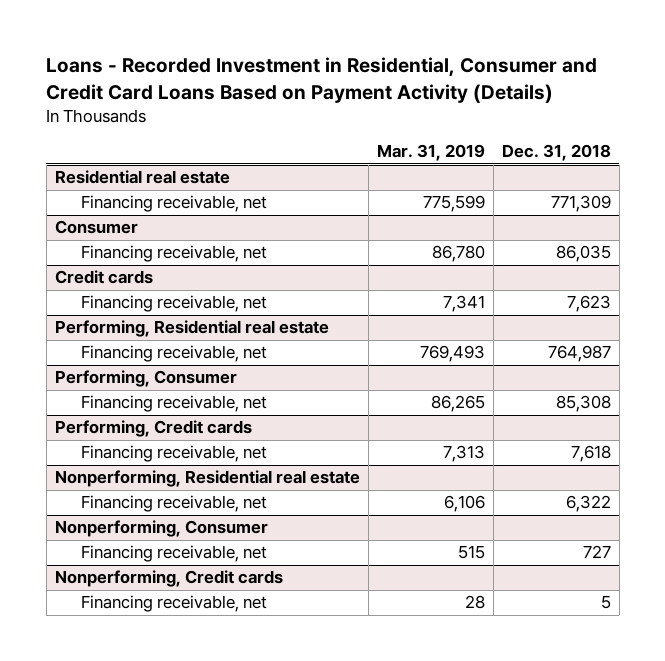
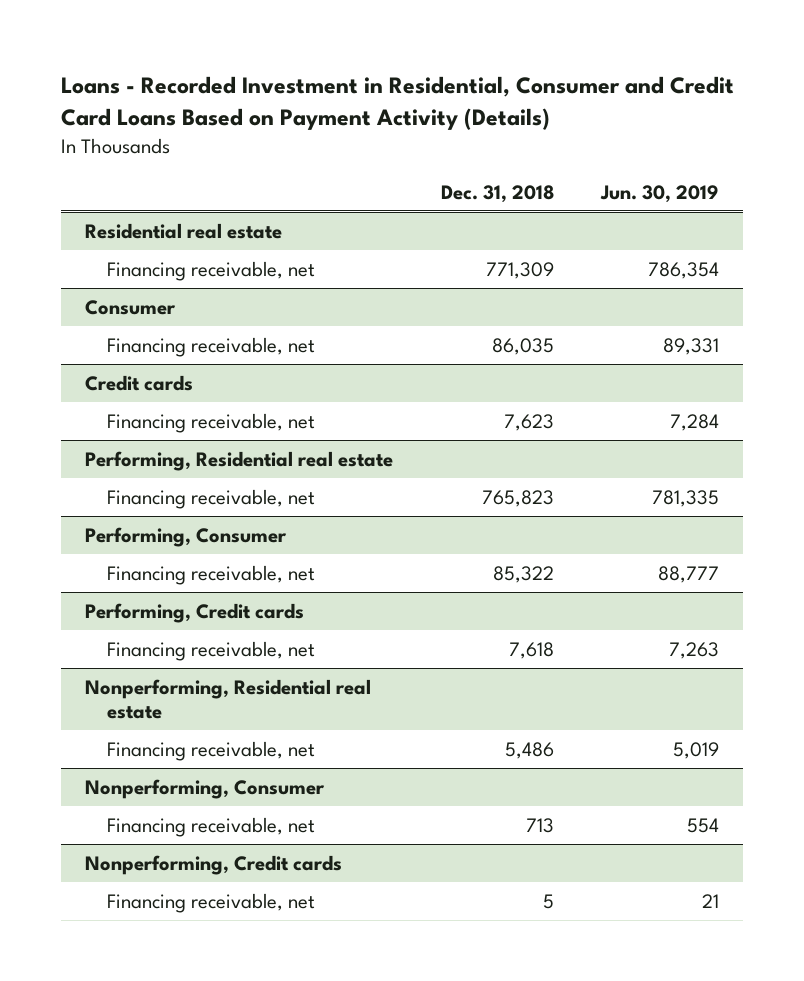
[376,144,485,162] Mar. 31, 2019 -> none
none -> [600,184,720,203] Jun. 30, 2019
[547,345,611,363] 764,987 -> [481,489,554,507] 765,823
[555,395,611,413] 85,308 -> [492,565,554,583] 85,322
[565,495,611,513] 6,322 -> [504,741,554,759] 5,486
[582,545,611,559] 727 -> [525,817,554,833] 713

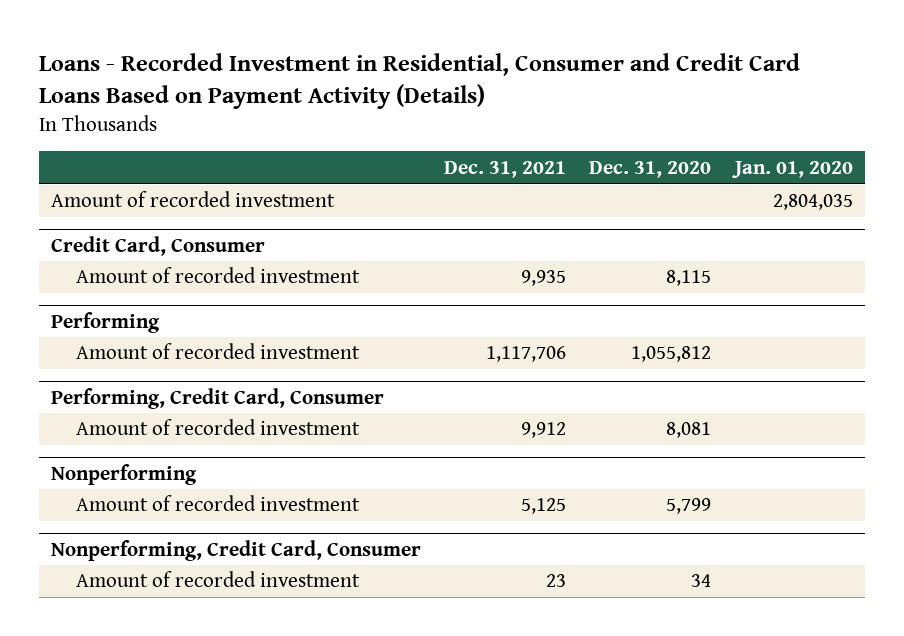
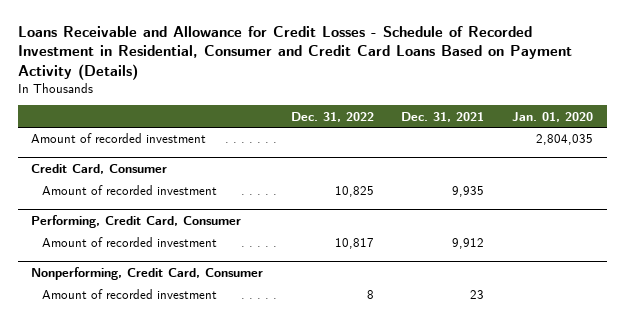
[39,53,801,110] Loans - Recorded Investment in Residential, Consumer and Credit Card Loans Based on Payment Activity (Details) -> [17,25,572,80] Loans Receivable and Allowance for Credit Losses - Schedule of Recorded Investment in Residential, Consumer and Credit Card Loans Based on Payment Activity (Details)
[589,160,712,178] Dec. 31, 2020 -> none
none -> [290,111,374,122] Dec. 31, 2022
[50,311,160,333] Performing -> none
[75,343,360,360] Amount of recorded investment -> none
[50,463,197,485] Nonperforming -> none
[75,495,360,512] Amount of recorded investment -> none

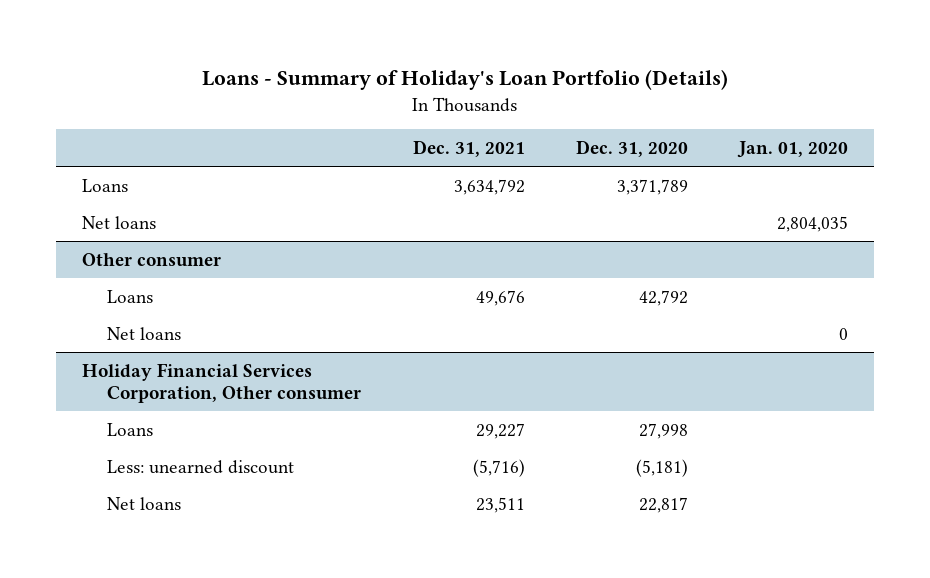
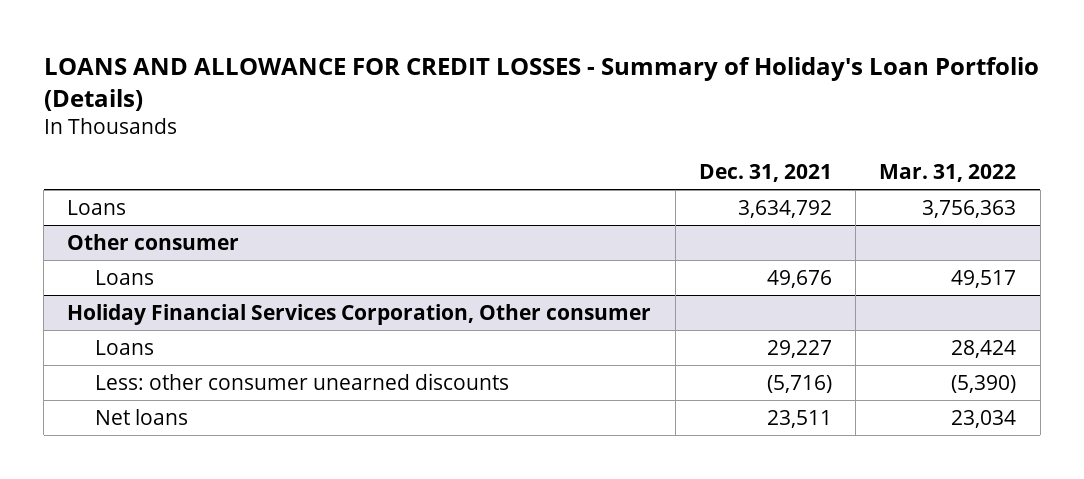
[201,69,728,91] Loans - Summary of Holiday's Loan Portfolio (Details) -> [43,57,1039,111] LOANS AND ALLOWANCE FOR CREDIT LOSSES - Summary of Holiday's Loan Portfolio (Details)
[575,139,688,157] Dec. 31, 2020 -> none
[737,140,849,158] Jan. 01, 2020 -> none
none -> [879,164,1017,183] Mar. 31, 2022
[81,215,156,229] Net loans -> none
[107,326,182,340] Net loans -> none
[107,459,295,474] Less: unearned discount -> [94,372,509,390] Less: other consumer unearned discounts

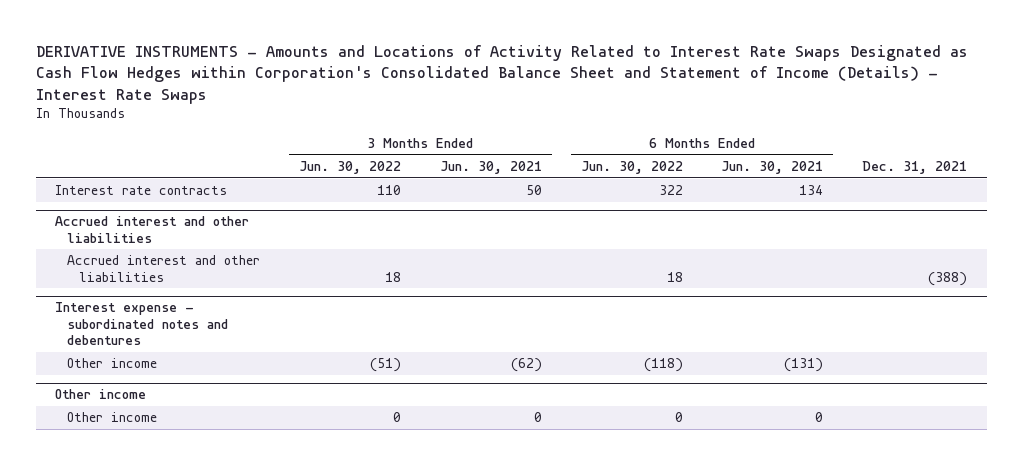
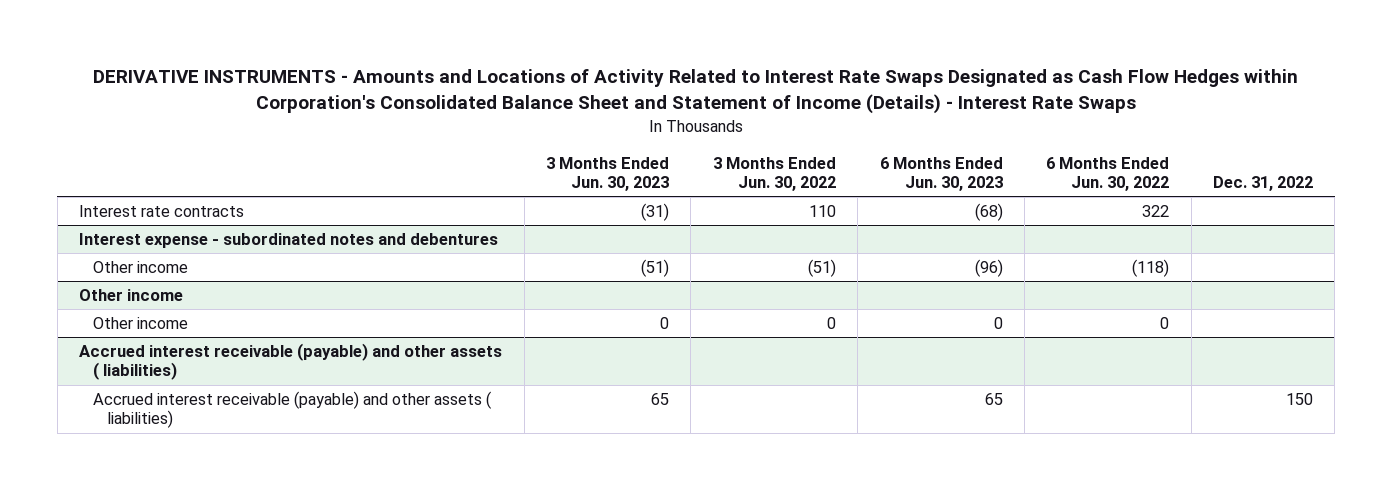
[439,160,542,174] Jun. 30, 2021 -> none
[721,160,824,174] Jun. 30, 2021 -> none
[862,160,968,174] Dec. 31, 2021 -> none
none -> [546,156,670,192] 3 Months Ended Jun. 30, 2023
none -> [879,156,1003,192] 6 Months Ended Jun. 30, 2023
none -> [1212,176,1313,192] Dec. 31, 2022
[55,216,250,243] Accrued interest and other liabilities -> none
[67,255,261,282] Accrued interest and other liabilities -> none
none -> [79,342,503,381] Accrued interest receivable (payable) and other assets ( liabilities)
none -> [93,390,492,429] Accrued interest receivable (payable) and other assets ( liabilities)

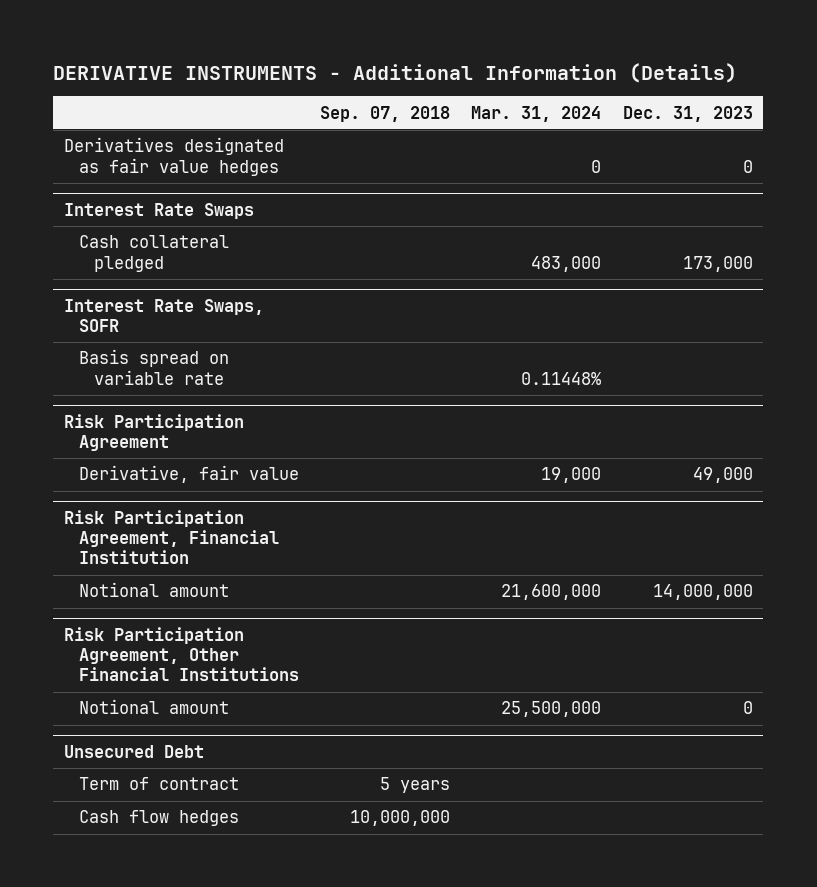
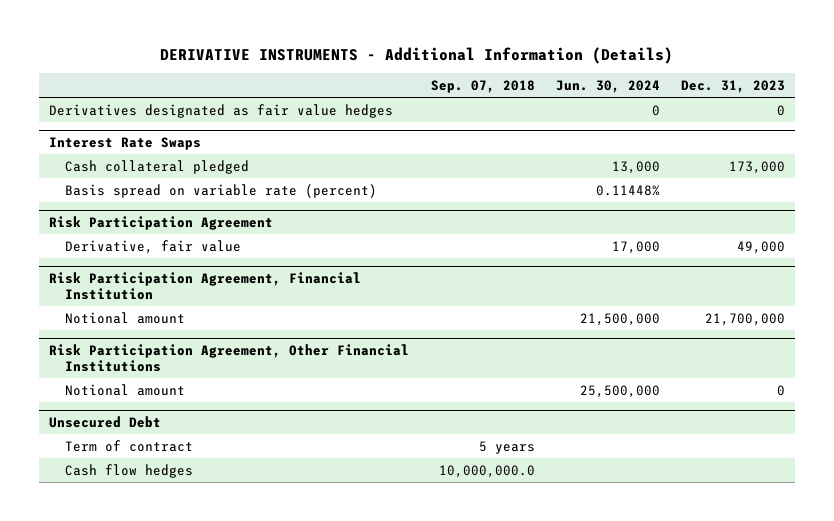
[471,105,602,122] Mar. 31, 2024 -> none
none -> [555,79,660,93] Jun. 30, 2024
[63,298,264,333] Interest Rate Swaps, SOFR -> none
[79,349,230,385] Basis spread on variable rate -> [65,183,378,198] Basis spread on variable rate (percent)
[652,584,753,601] 14,000,000 -> [704,312,785,326] 21,700,000
[350,810,451,827] 10,000,000 -> [438,464,535,478] 10,000,000.0

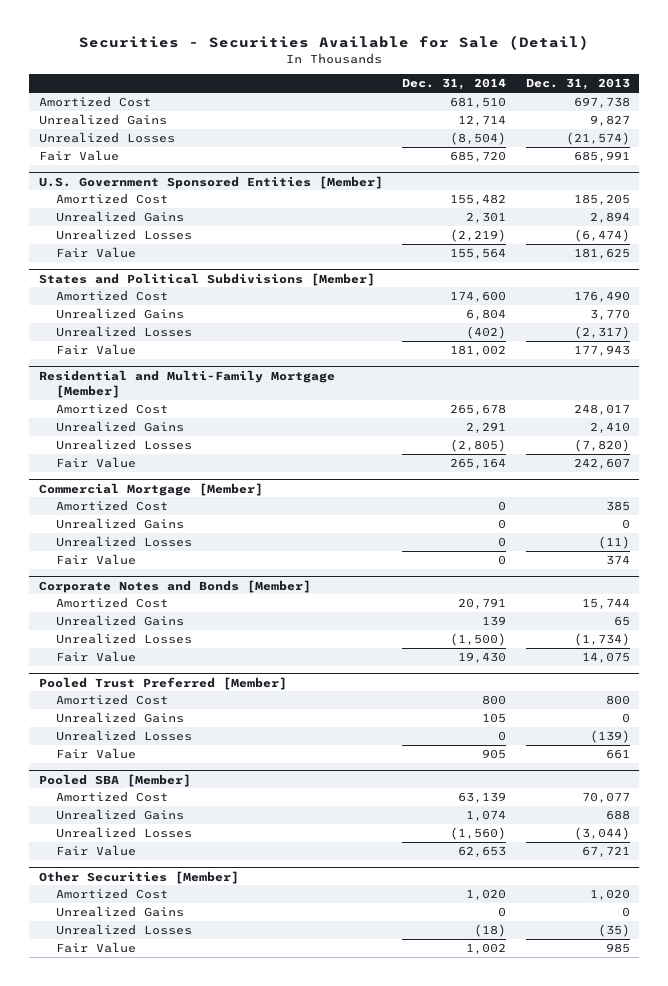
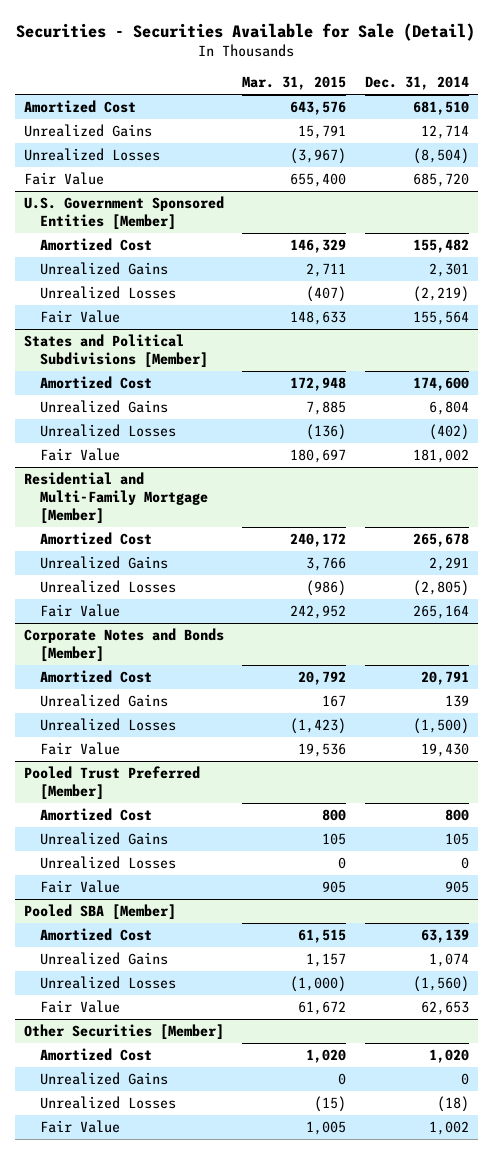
[525,78,630,91] Dec. 31, 2013 -> none
none -> [242,76,347,91] Mar. 31, 2015
[38,482,263,496] Commercial Mortgage [Member] -> none
[55,500,168,512] Amortized Cost -> none
[55,518,184,530] Unrealized Gains -> none
[55,536,192,548] Unrealized Losses -> none
[55,554,136,566] Fair Value -> none

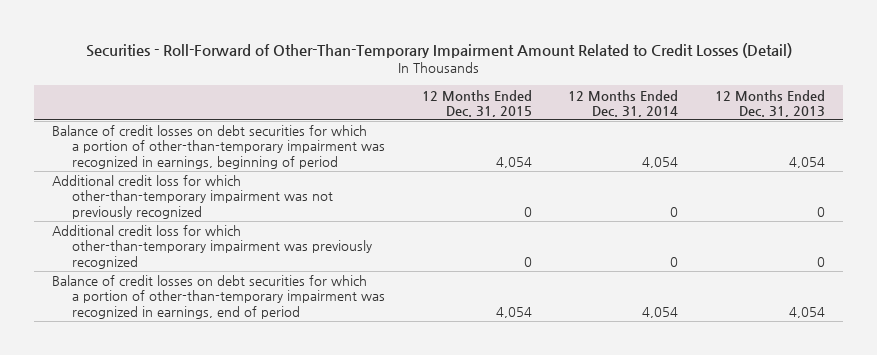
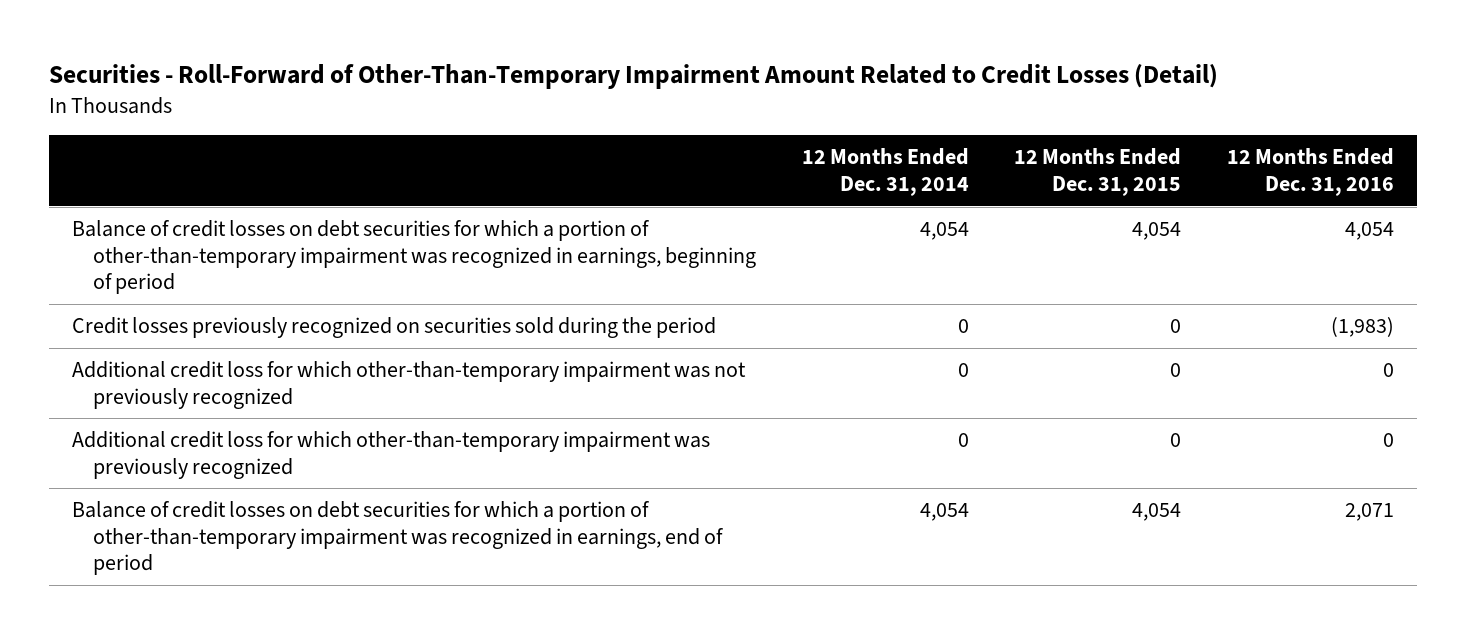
[714,89,825,117] 12 Months Ended Dec. 31, 2013 -> none
none -> [1226,148,1394,197] 12 Months Ended Dec. 31, 2016
none -> [71,317,716,339] Credit losses previously recognized on securities sold during the period

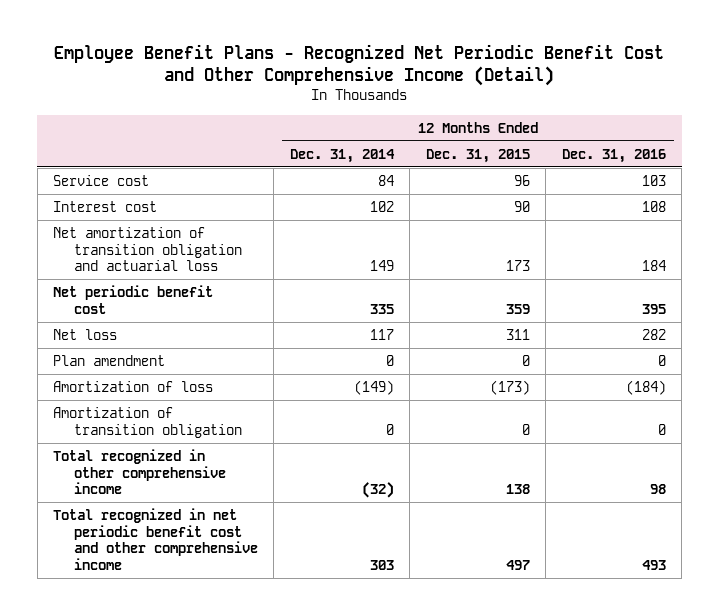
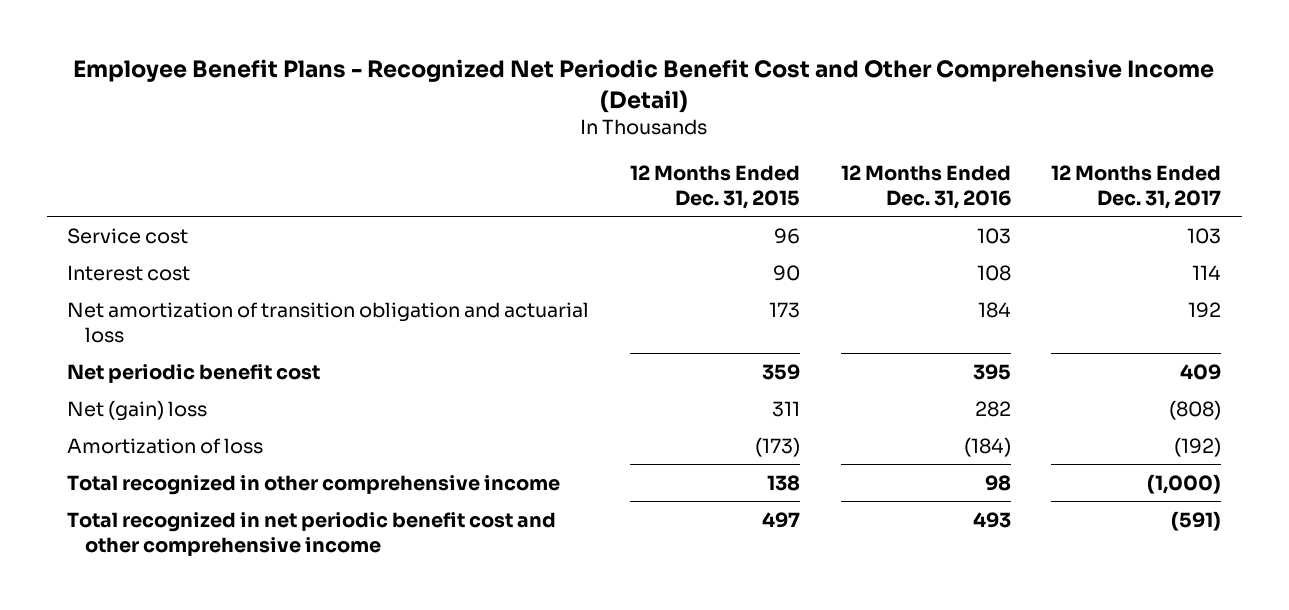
[289,148,395,163] Dec. 31, 2014 -> none
none -> [1051,164,1222,209] 12 Months Ended Dec. 31, 2017
[53,354,166,366] Plan amendment -> none
[53,328,118,340] Net loss -> [67,399,208,421] Net (gain) loss
[53,406,242,438] Amortization of transition obligation -> none

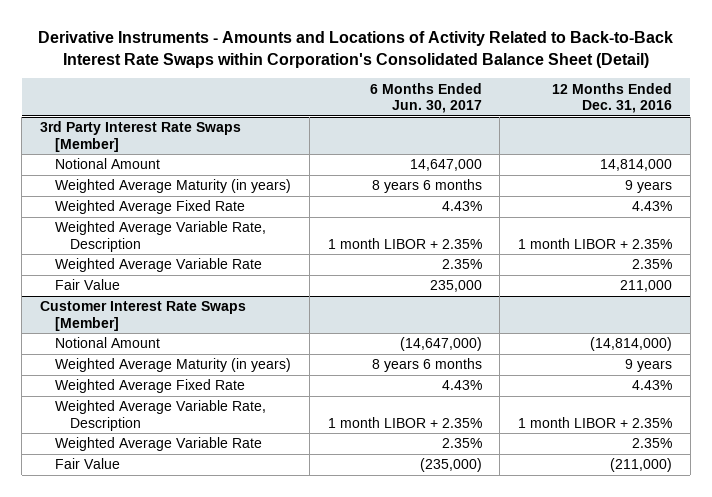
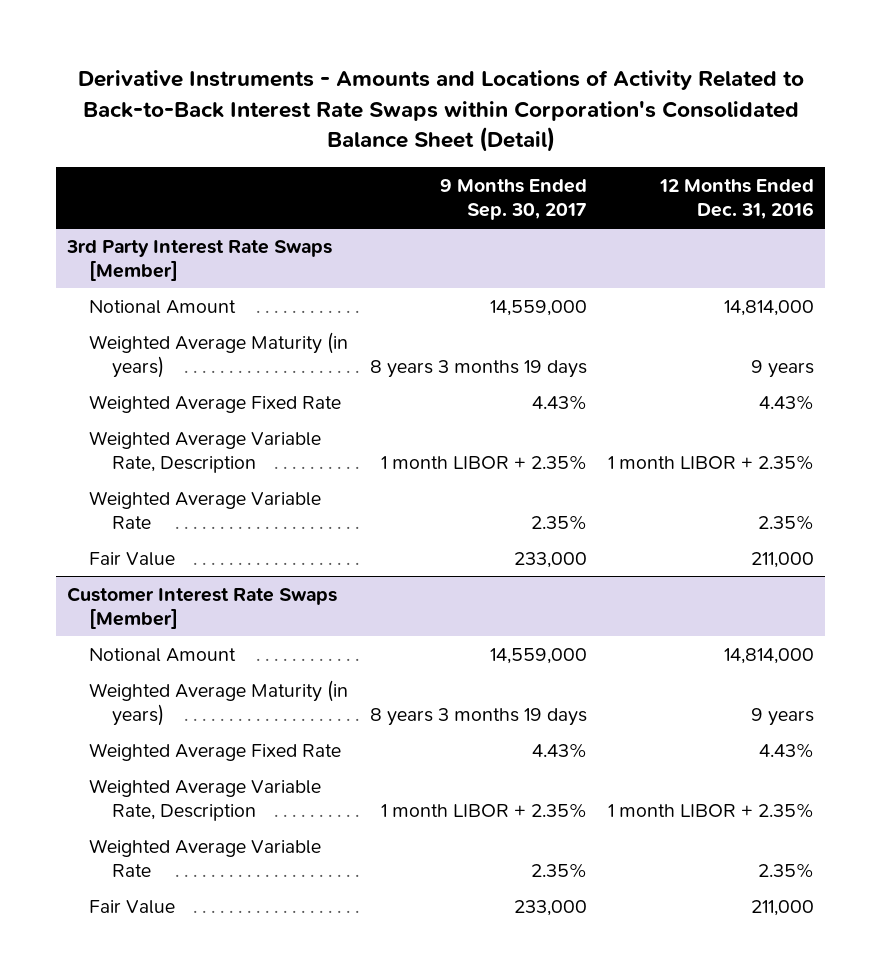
[369,82,482,114] 6 Months Ended Jun. 30, 2017 -> none
none -> [439,178,587,220] 9 Months Ended Sep. 30, 2017
[590,337,673,352] (14,814,000) -> [724,647,815,664] 14,814,000
[610,458,673,473] (211,000) -> [751,899,815,916] 211,000

